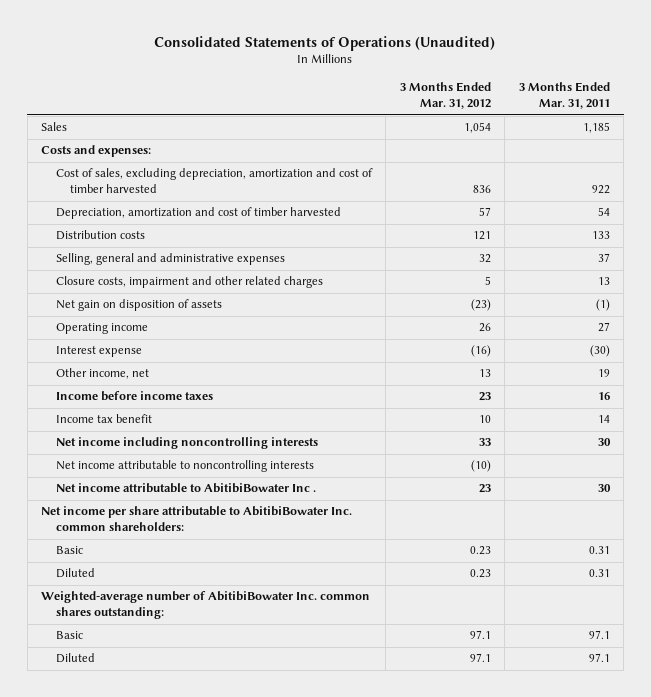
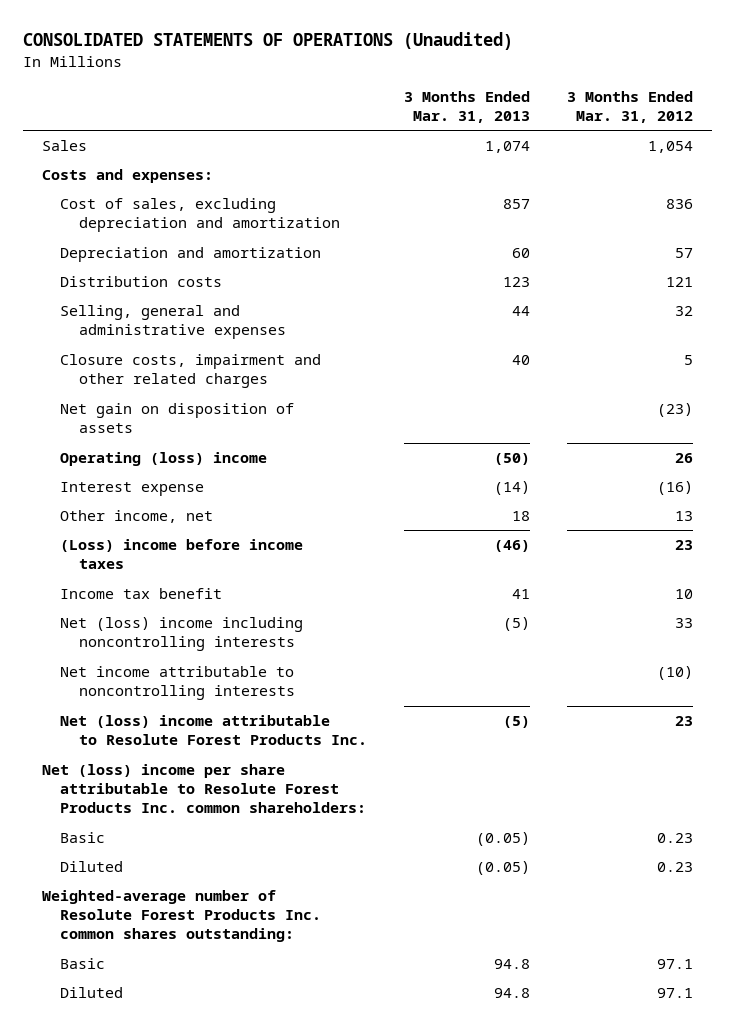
[154,35,496,51] Consolidated Statements of Operations (Unaudited) -> [23,32,514,51] CONSOLIDATED STATEMENTS OF OPERATIONS (Unaudited)
[518,82,610,110] 3 Months Ended Mar. 31, 2011 -> none
none -> [404,90,531,123] 3 Months Ended Mar. 31, 2013
[55,168,373,194] Cost of sales, excluding depreciation, amortization and cost of timber harvested -> [60,198,341,233] Cost of sales, excluding depreciation and amortization
[55,207,341,220] Depreciation, amortization and cost of timber harvested -> [60,247,322,263] Depreciation and amortization
[55,323,148,335] Operating income -> [60,452,268,467] Operating (loss) income
[55,391,213,402] Income before income taxes -> [60,539,304,570] (Loss) income before income taxes
[55,437,318,450] Net income including noncontrolling interests -> [60,617,304,652] Net (loss) income including noncontrolling interests
[55,483,316,494] Net income attributable to AbitibiBowater Inc . -> [60,715,368,746] Net (loss) income attributable to Resolute Forest Products Inc.
[41,506,353,532] Net income per share attributable to AbitibiBowater Inc. common shareholders: -> [41,764,367,814] Net (loss) income per share attributable to Resolute Forest Products Inc. common shareholders:
[41,591,371,620] Weighted-average number of AbitibiBowater Inc. common shares outstanding: -> [41,890,322,943] Weighted-average number of Resolute Forest Products Inc. common shares outstanding:

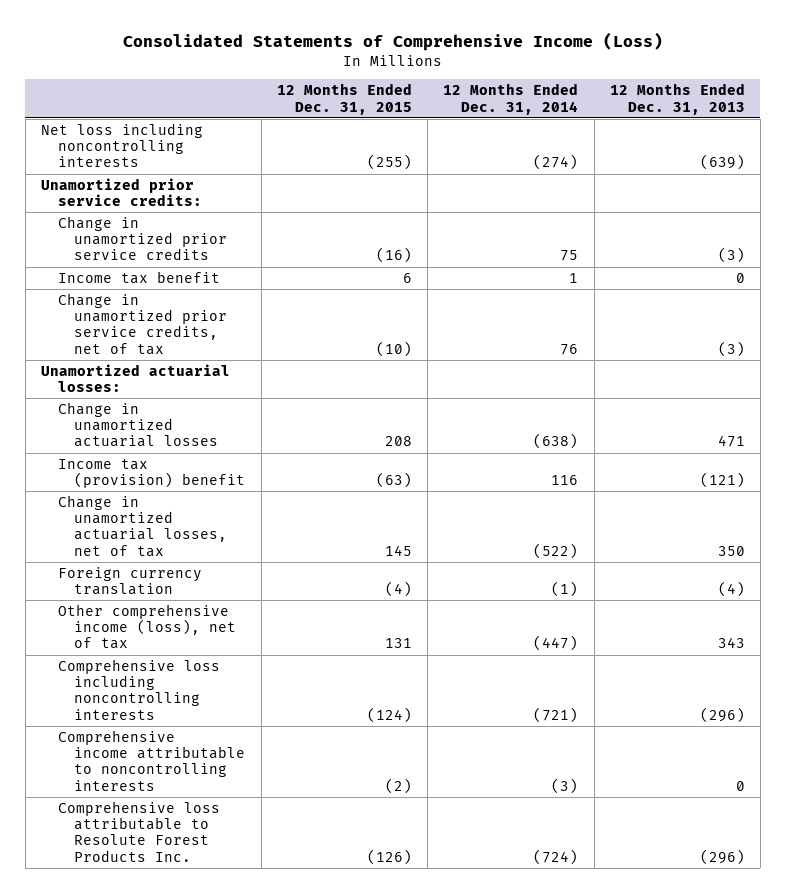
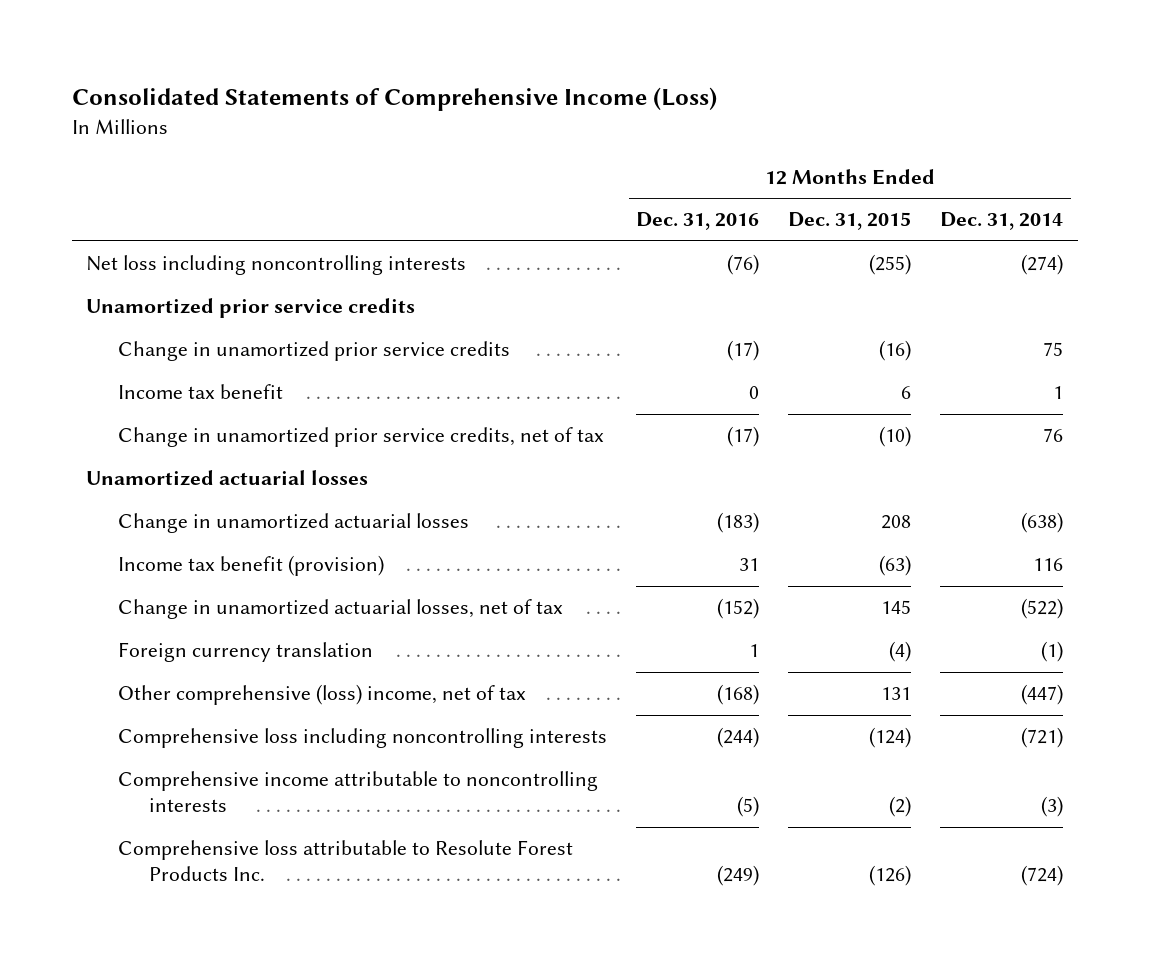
[609,83,745,115] 12 Months Ended Dec. 31, 2013 -> none
none -> [635,212,759,231] Dec. 31, 2016
[40,177,202,207] Unamortized prior service credits: -> [86,298,416,319] Unamortized prior service credits
[40,363,230,393] Unamortized actuarial losses: -> [86,470,369,487] Unamortized actuarial losses
[57,458,246,489] Income tax (provision) benefit -> [117,555,384,577] Income tax benefit (provision)
[57,603,237,650] Other comprehensive income (loss), net of tax -> [117,684,526,706] Other comprehensive (loss) income, net of tax

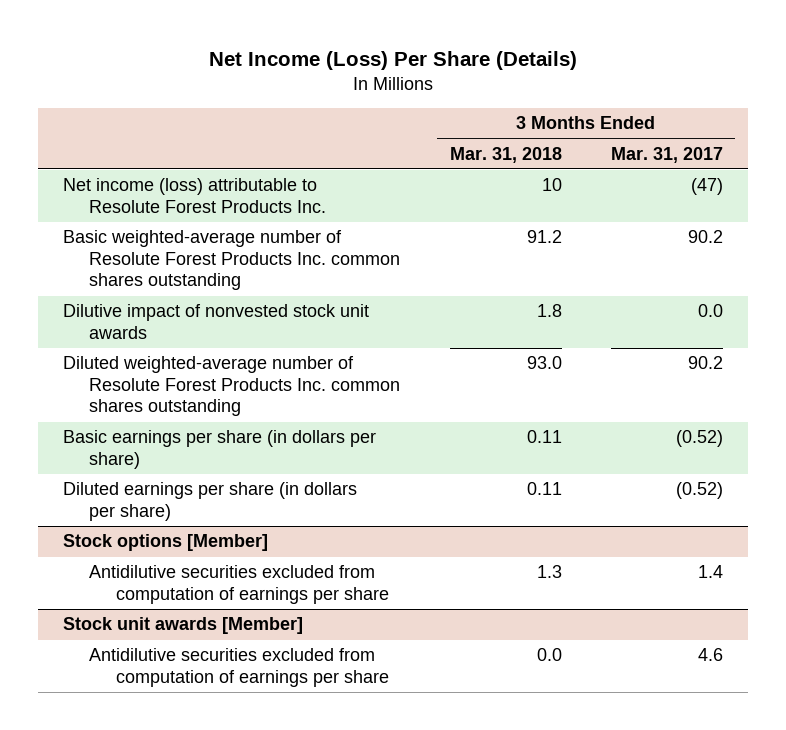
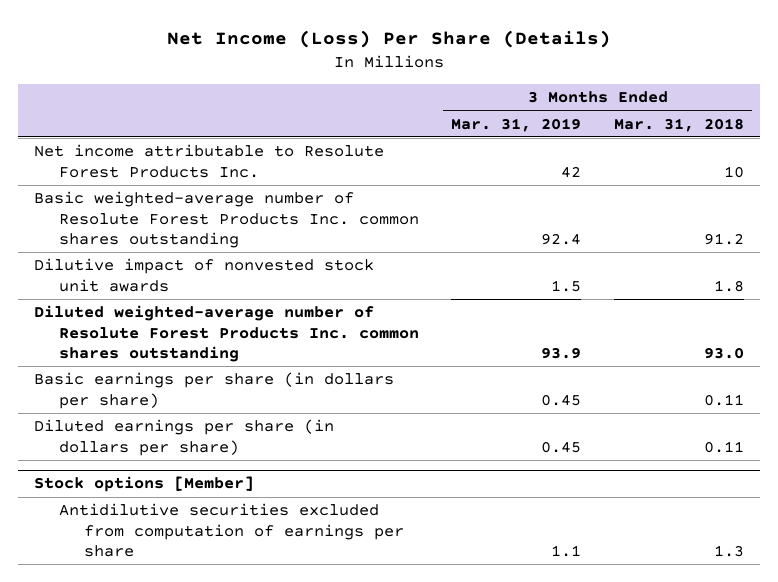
[610,146,723,163] Mar. 31, 2017 -> none
none -> [451,117,582,132] Mar. 31, 2019
[62,178,327,213] Net income (loss) attributable to Resolute Forest Products Inc. -> [33,144,384,178] Net income attributable to Resolute Forest Products Inc.
[62,617,303,635] Stock unit awards [Member] -> none
[89,648,389,687] Antidilutive securities excluded from computation of earnings per share -> none

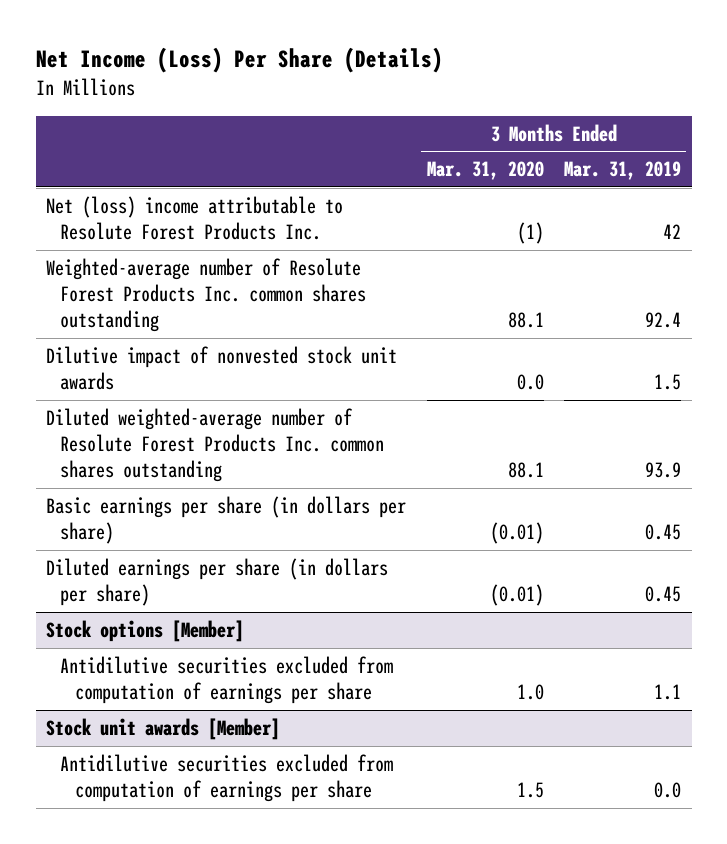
[614,117,745,132] Mar. 31, 2018 -> none
none -> [426,161,544,181] Mar. 31, 2020
[33,144,384,178] Net income attributable to Resolute Forest Products Inc. -> [45,195,343,240] Net (loss) income attributable to Resolute Forest Products Inc.
[33,191,419,249] Basic weighted-average number of Resolute Forest Products Inc. common shares outstanding -> [45,257,367,333] Weighted-average number of Resolute Forest Products Inc. common shares outstanding
none -> [45,717,280,740] Stock unit awards [Member]
none -> [60,753,394,802] Antidilutive securities excluded from computation of earnings per share

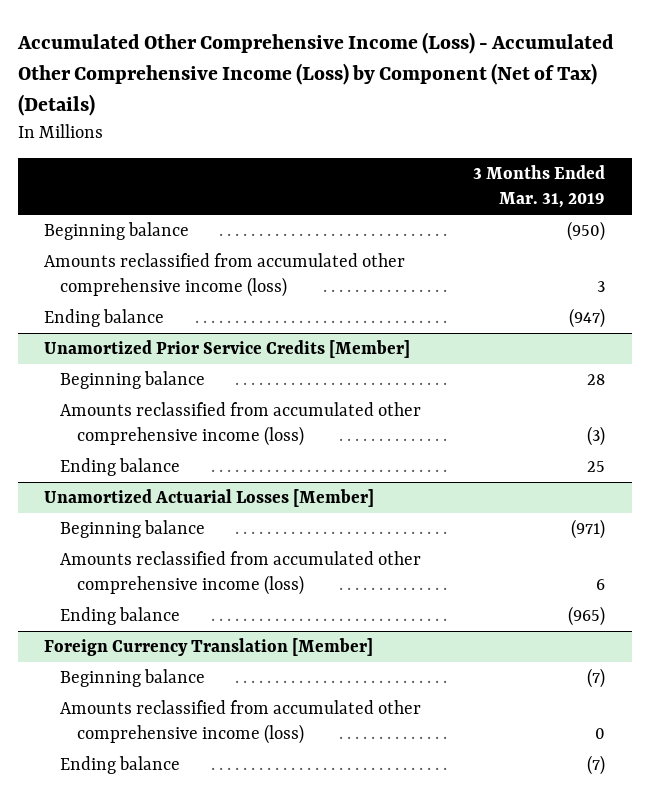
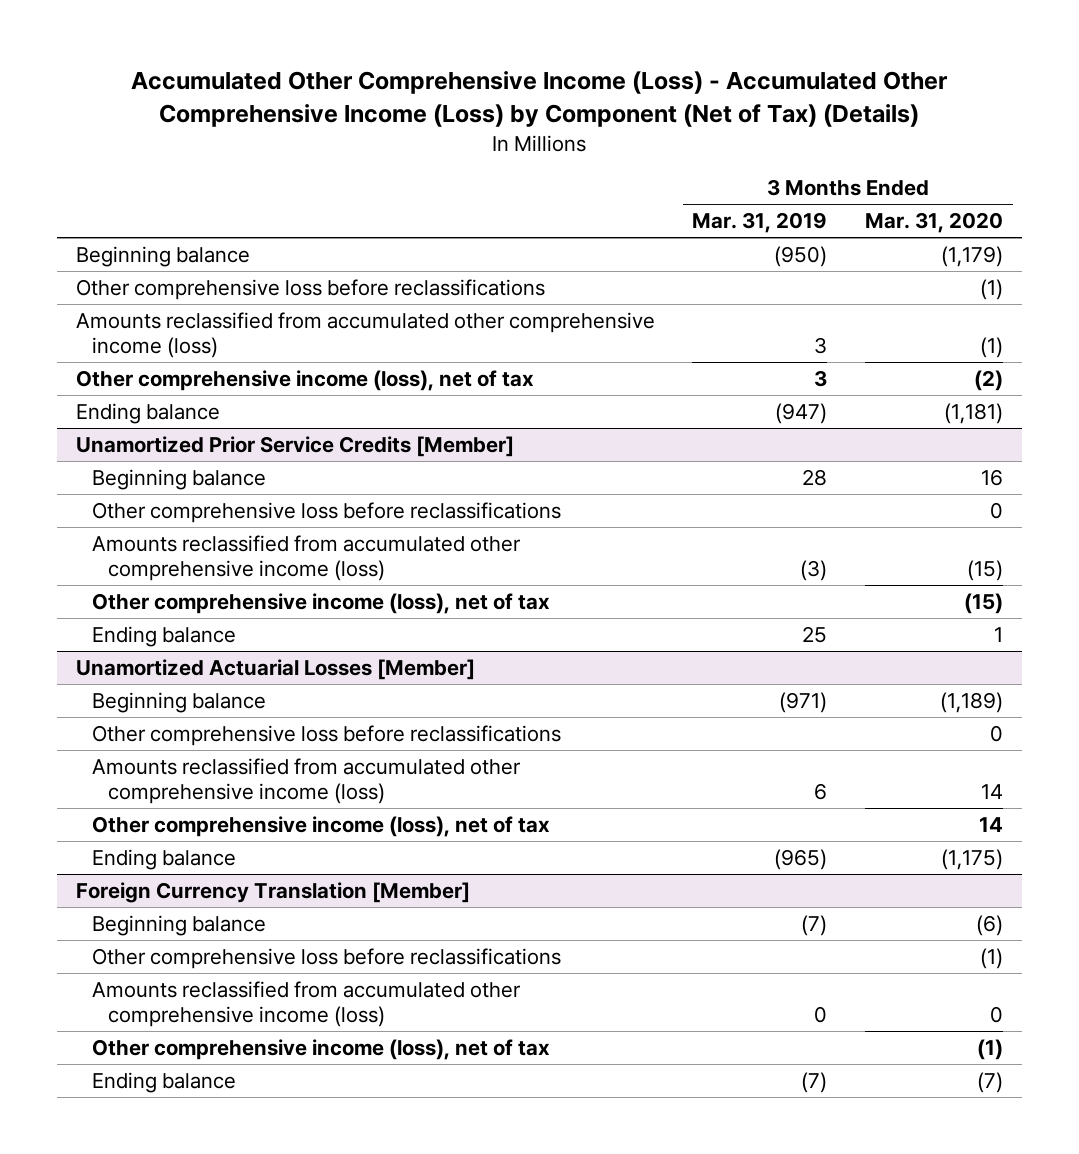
none -> [865,212,1004,234] Mar. 31, 2020
none -> [75,278,545,300] Other comprehensive loss before reclassifications
none -> [75,369,534,391] Other comprehensive income (loss), net of tax
none -> [91,501,561,523] Other comprehensive loss before reclassifications
none -> [91,592,550,614] Other comprehensive income (loss), net of tax
none -> [91,724,561,746] Other comprehensive loss before reclassifications
none -> [91,815,550,837] Other comprehensive income (loss), net of tax
none -> [91,947,561,969] Other comprehensive loss before reclassifications
none -> [91,1038,550,1060] Other comprehensive income (loss), net of tax

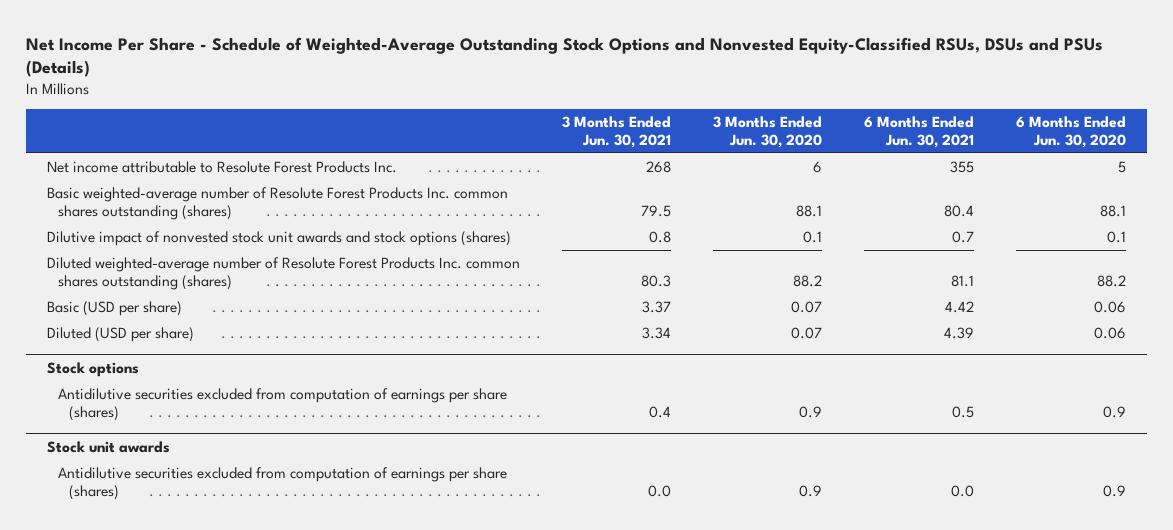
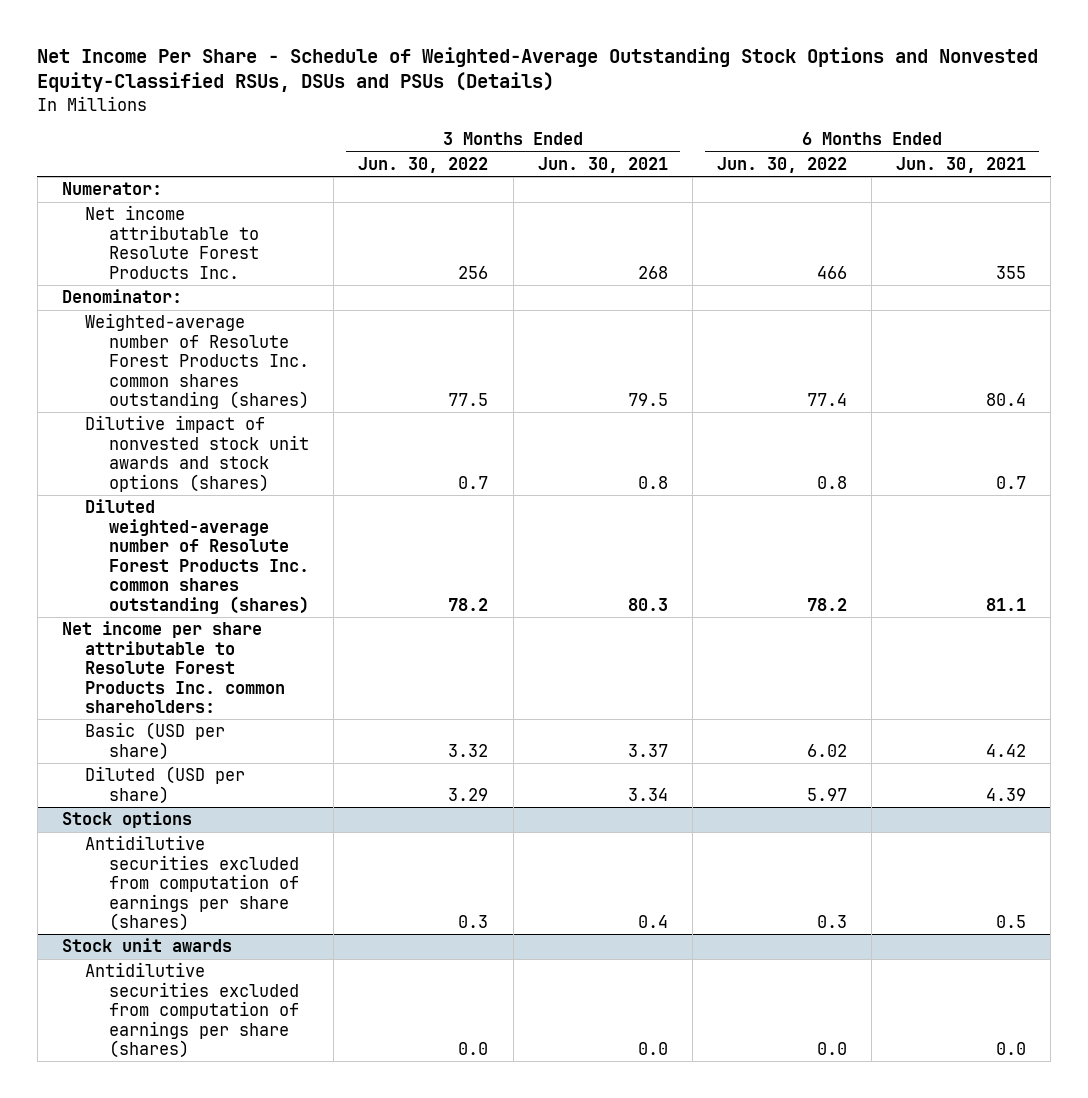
[712,116,822,149] 3 Months Ended Jun. 30, 2020 -> none
[1015,116,1126,149] 6 Months Ended Jun. 30, 2020 -> none
none -> [358,157,489,174] Jun. 30, 2022
none -> [717,157,848,174] Jun. 30, 2022
none -> [61,182,162,196] Numerator:
none -> [61,289,182,304] Denominator:
[46,187,508,220] Basic weighted-average number of Resolute Forest Products Inc. common shares outstanding (shares) -> [85,313,310,410] Weighted-average number of Resolute Forest Products Inc. common shares outstanding (shares)
none -> [61,621,286,714] Net income per share attributable to Resolute Forest Products Inc. common shareholders:

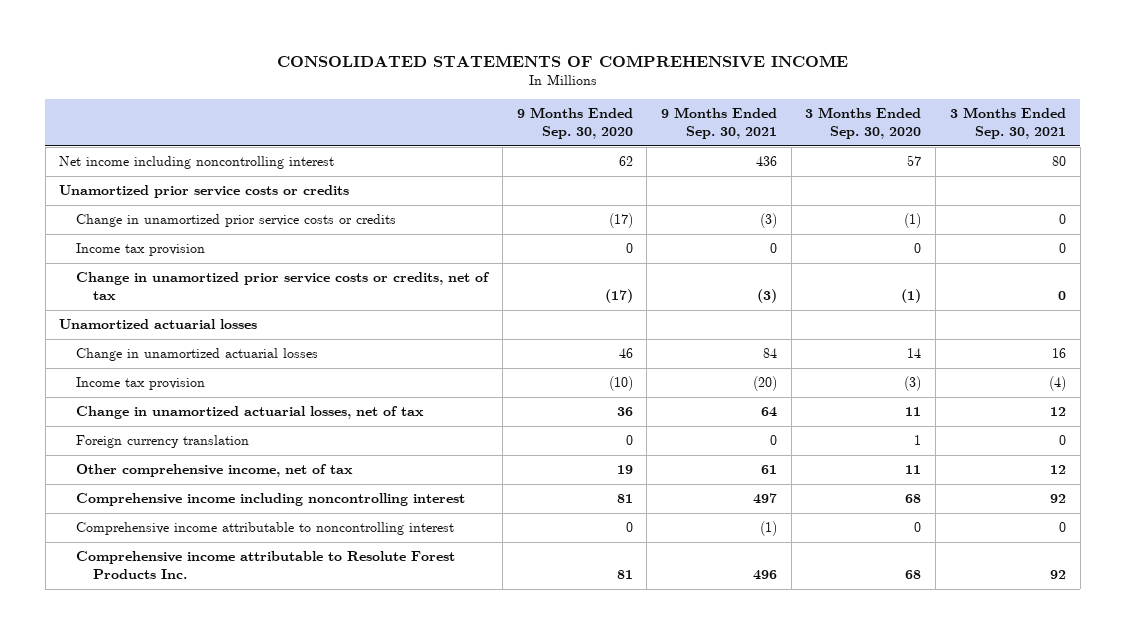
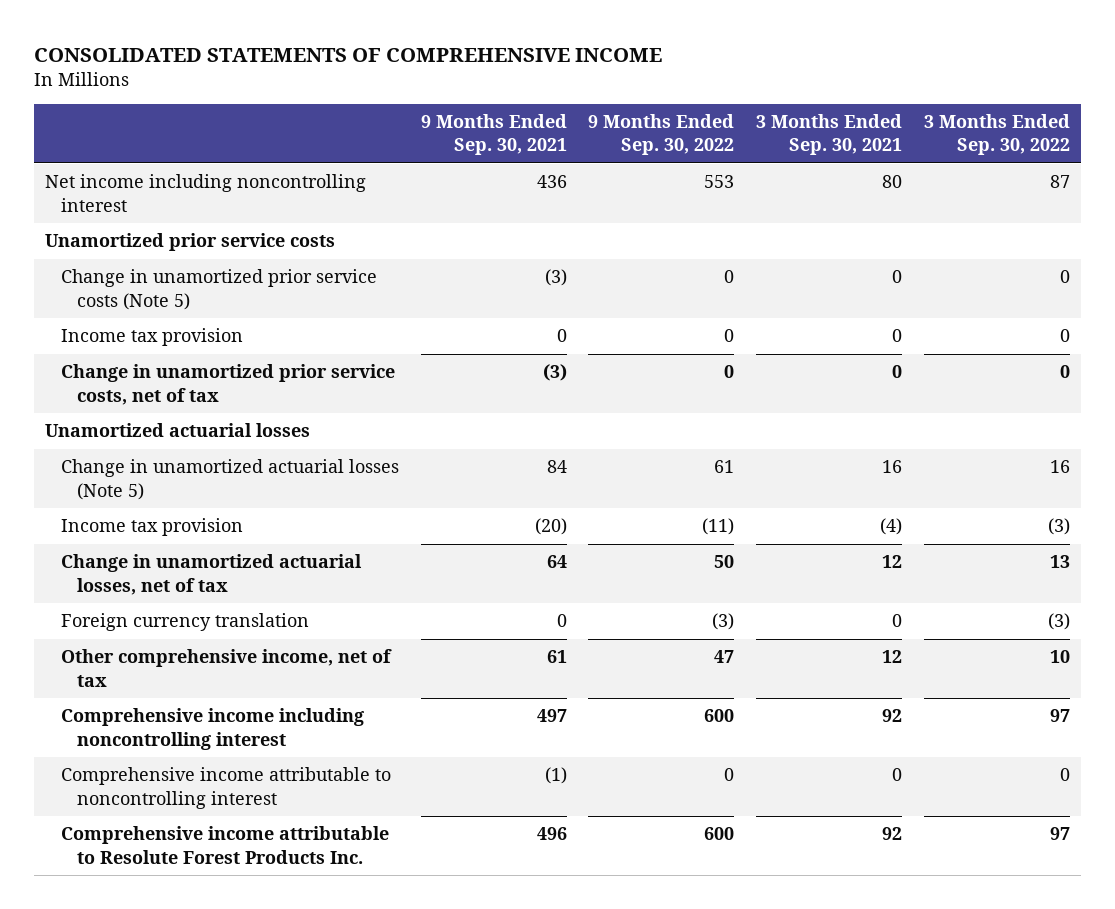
[516,107,633,140] 9 Months Ended Sep. 30, 2020 -> none
[805,107,922,140] 3 Months Ended Sep. 30, 2020 -> none
none -> [588,114,735,156] 9 Months Ended Sep. 30, 2022
none -> [924,114,1071,156] 3 Months Ended Sep. 30, 2022
[59,185,350,199] Unamortized prior service costs or credits -> [45,233,336,252] Unamortized prior service costs
[76,214,397,228] Change in unamortized prior service costs or credits -> [60,269,377,310] Change in unamortized prior service costs (Note 5)
[76,272,491,301] Change in unamortized prior service costs or credits, net of tax -> [60,364,395,405] Change in unamortized prior service costs, net of tax
[76,348,319,362] Change in unamortized actuarial losses -> [60,459,399,500] Change in unamortized actuarial losses (Note 5)

